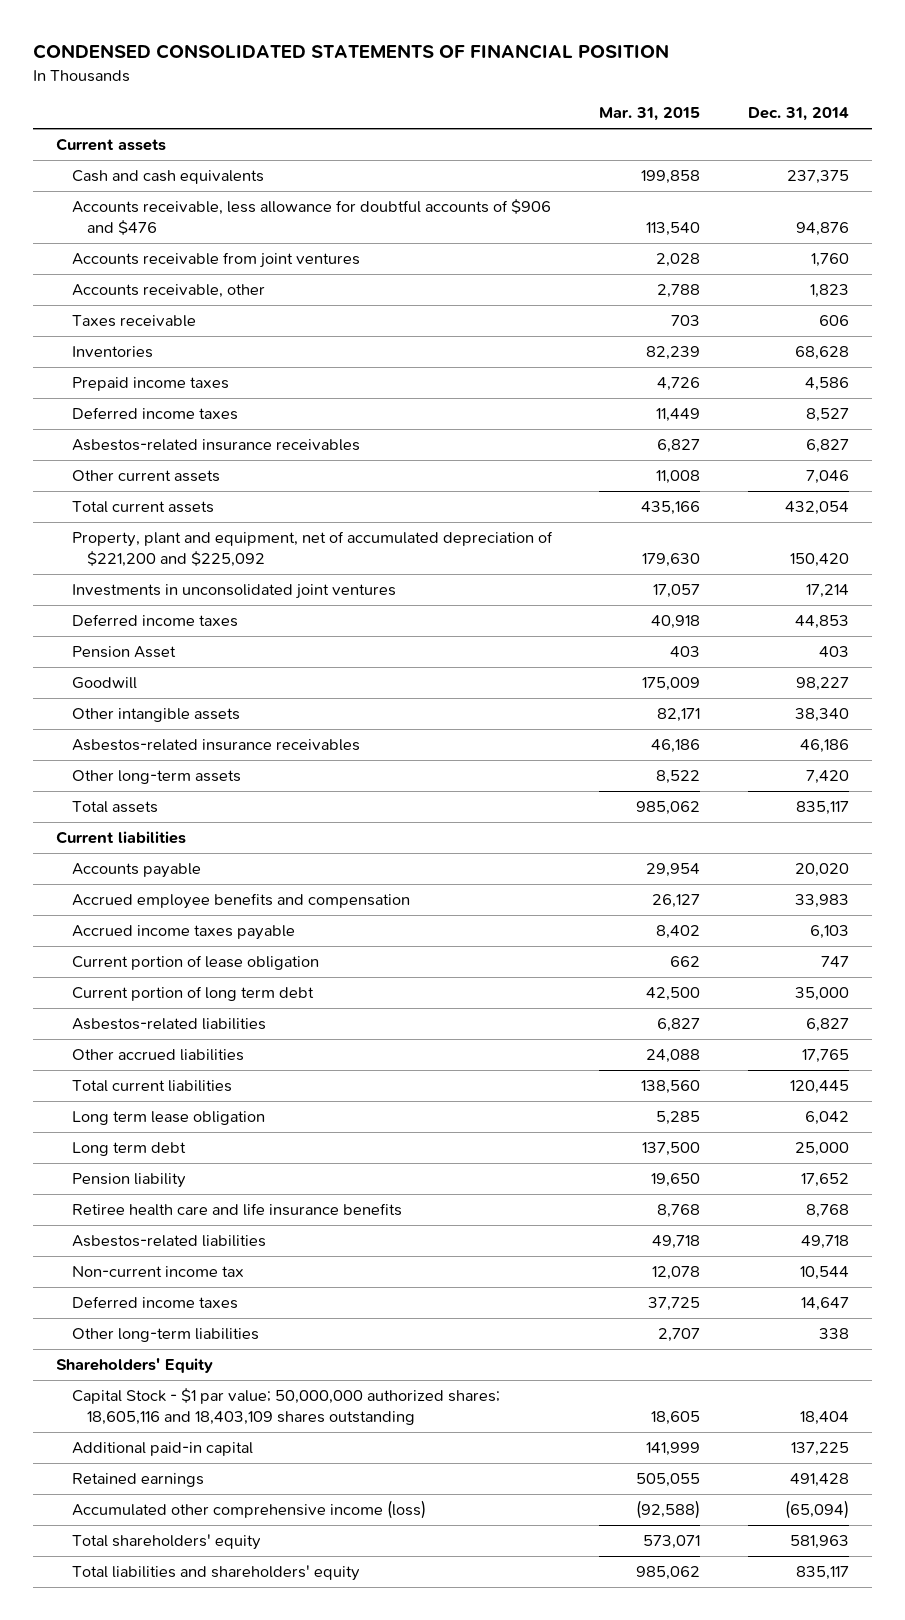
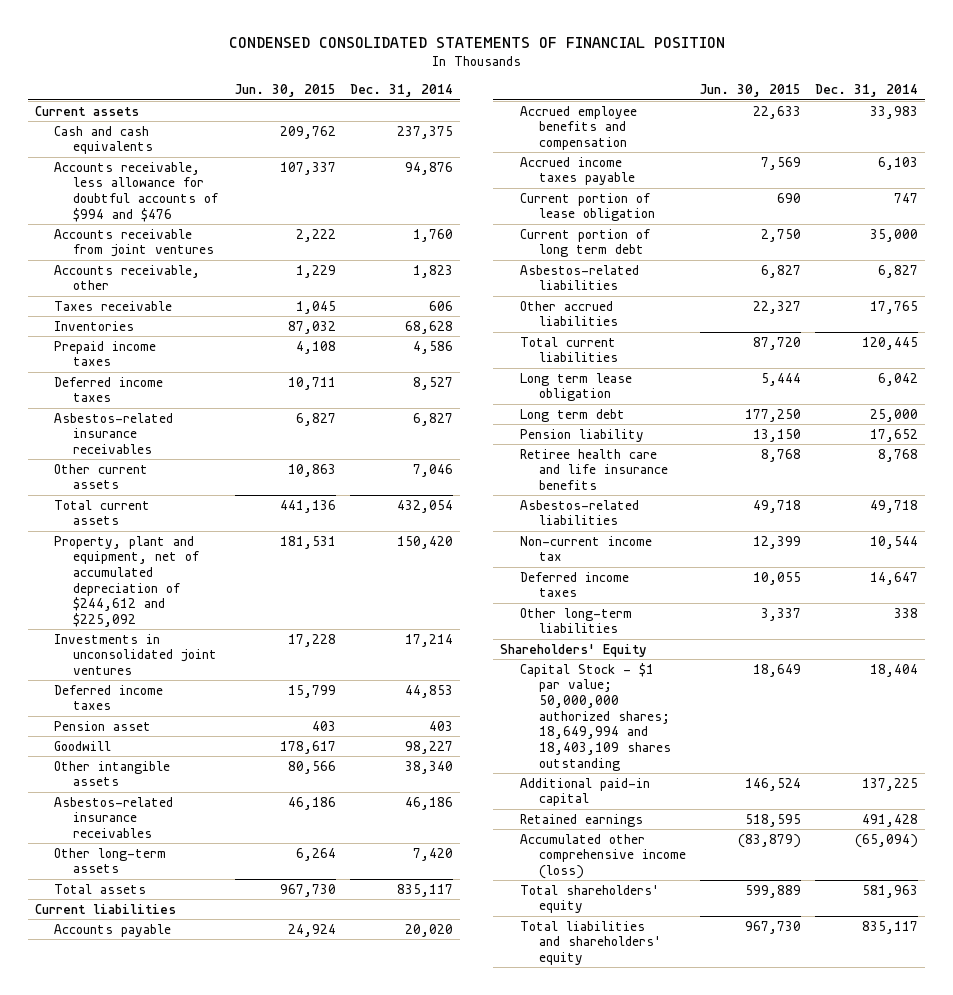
[599,107,701,122] Mar. 31, 2015 -> none
none -> [234,84,336,98] Jun. 30, 2015
[71,198,551,235] Accounts receivable, less allowance for doubtful accounts of $906 and $476 -> [54,161,219,222] Accounts receivable, less allowance for doubtful accounts of $994 and $476
[71,530,553,567] Property, plant and equipment, net of accumulated depreciation of $221,200 and $225,092 -> [54,535,200,627] Property, plant and equipment, net of accumulated depreciation of $244,612 and $225,092
[71,645,176,658] Pension Asset -> [54,720,152,731] Pension asset
[71,1387,500,1425] Capital Stock - $1 par value; 50,000,000 authorized shares; 18,605,116 and 18,403,109 shares outstanding -> [519,662,671,771] Capital Stock - $1 par value; 50,000,000 authorized shares; 18,649,994 and 18,403,109 shares outstanding

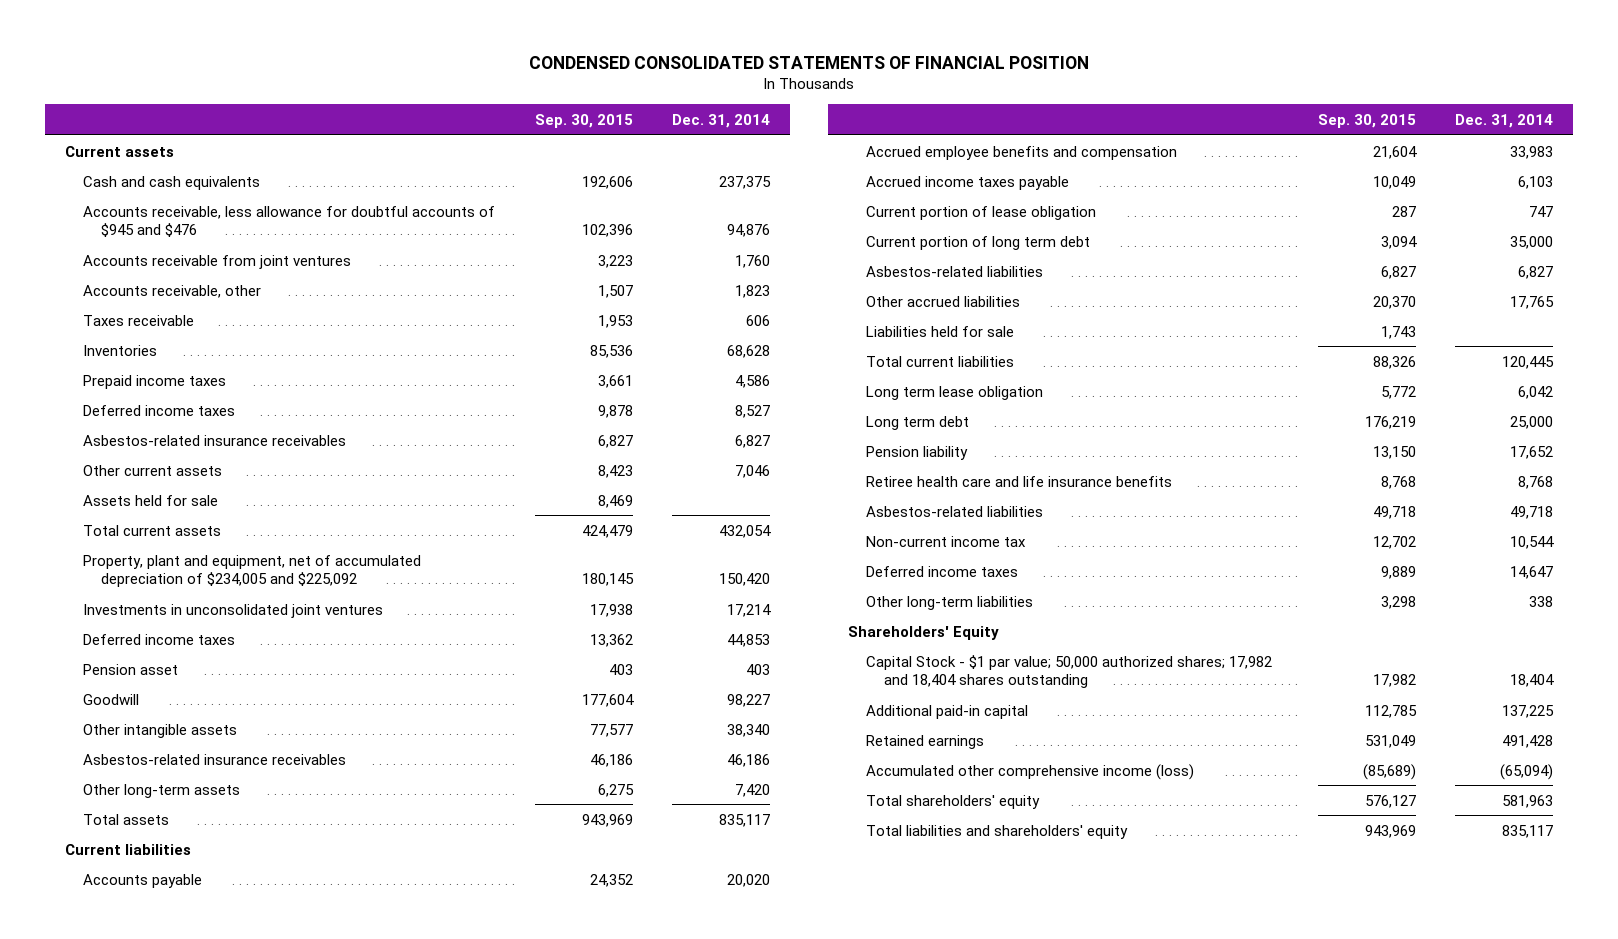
[234,84,336,98] Jun. 30, 2015 -> none
none -> [534,113,633,128] Sep. 30, 2015
[54,161,219,222] Accounts receivable, less allowance for doubtful accounts of $994 and $476 -> [82,205,495,237] Accounts receivable, less allowance for doubtful accounts of $945 and $476
none -> [82,494,218,506] Assets held for sale
[54,535,200,627] Property, plant and equipment, net of accumulated depreciation of $244,612 and $225,092 -> [82,554,421,587] Property, plant and equipment, net of accumulated depreciation of $234,005 and $225,092
none -> [866,325,1015,337] Liabilities held for sale
[519,662,671,771] Capital Stock - $1 par value; 50,000,000 authorized shares; 18,649,994 and 18,403,109 shares outstanding -> [866,654,1273,688] Capital Stock - $1 par value; 50,000 authorized shares; 17,982 and 18,404 shares outstanding

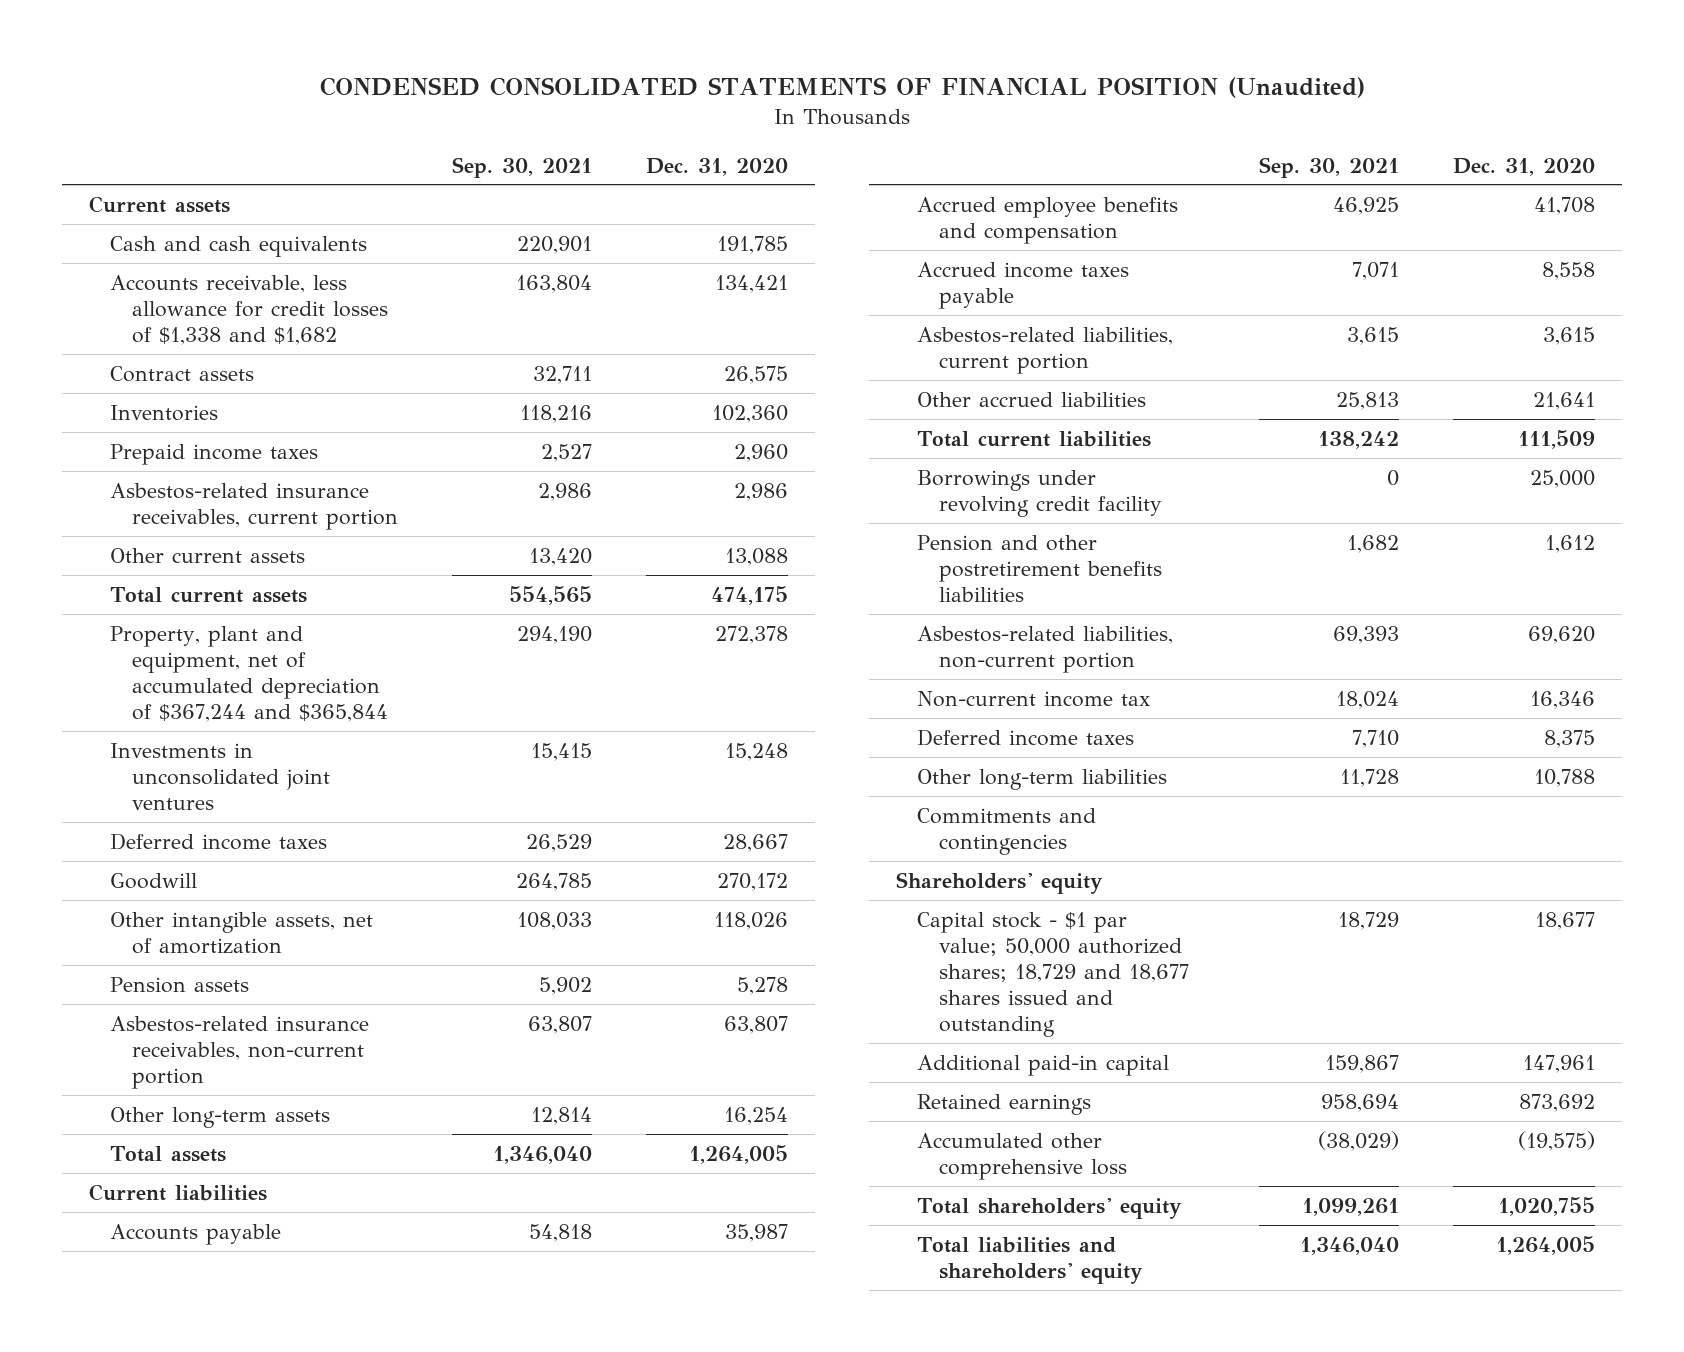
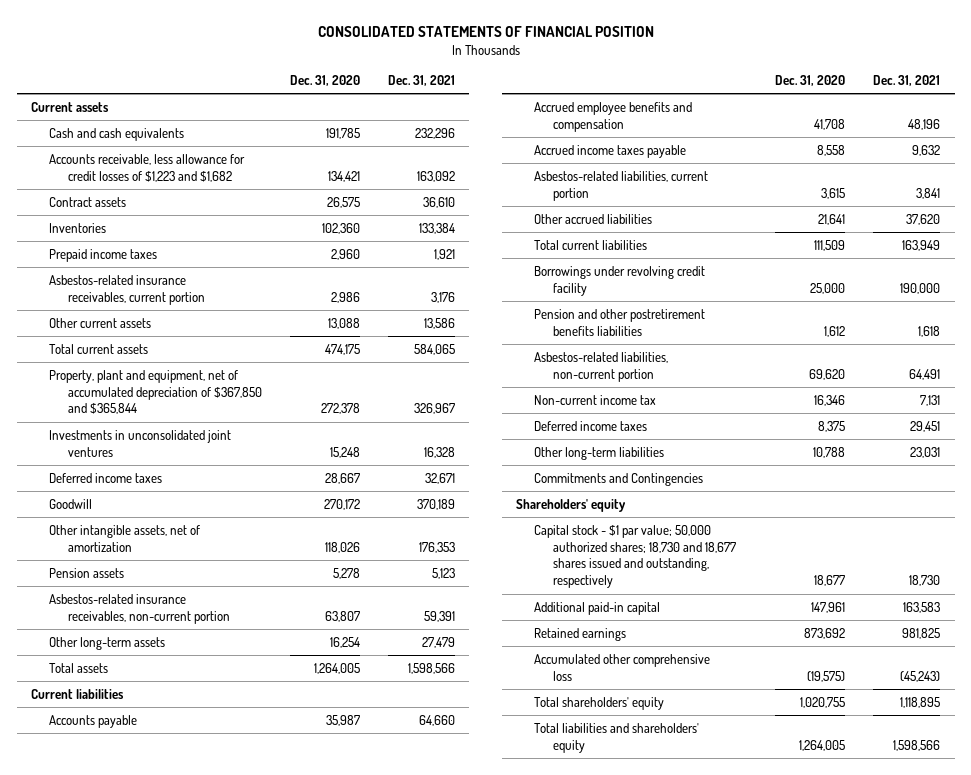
[320,77,1366,99] CONDENSED CONSOLIDATED STATEMENTS OF FINANCIAL POSITION (Unaudited) -> [317,25,654,37] CONSOLIDATED STATEMENTS OF FINANCIAL POSITION
[451,156,592,178] Sep. 30, 2021 -> none
none -> [388,75,456,87] Dec. 31, 2021
[110,274,388,345] Accounts receivable, less allowance for credit losses of $1,338 and $1,682 -> [49,153,246,182] Accounts receivable, less allowance for credit losses of $1,223 and $1,682
[110,625,388,722] Property, plant and equipment, net of accumulated depreciation of $367,244 and $365,844 -> [49,369,262,415] Property, plant and equipment, net of accumulated depreciation of $367,850 and $365,844
[917,807,1097,855] Commitments and contingencies -> [534,472,704,486] Commitments and Contingencies
[917,911,1189,1037] Capital stock - $1 par value; 50,000 authorized shares; 18,729 and 18,677 shares issued and outstanding -> [534,524,736,589] Capital stock - $1 par value; 50,000 authorized shares; 18,730 and 18,677 shares issued and outstanding, respectively

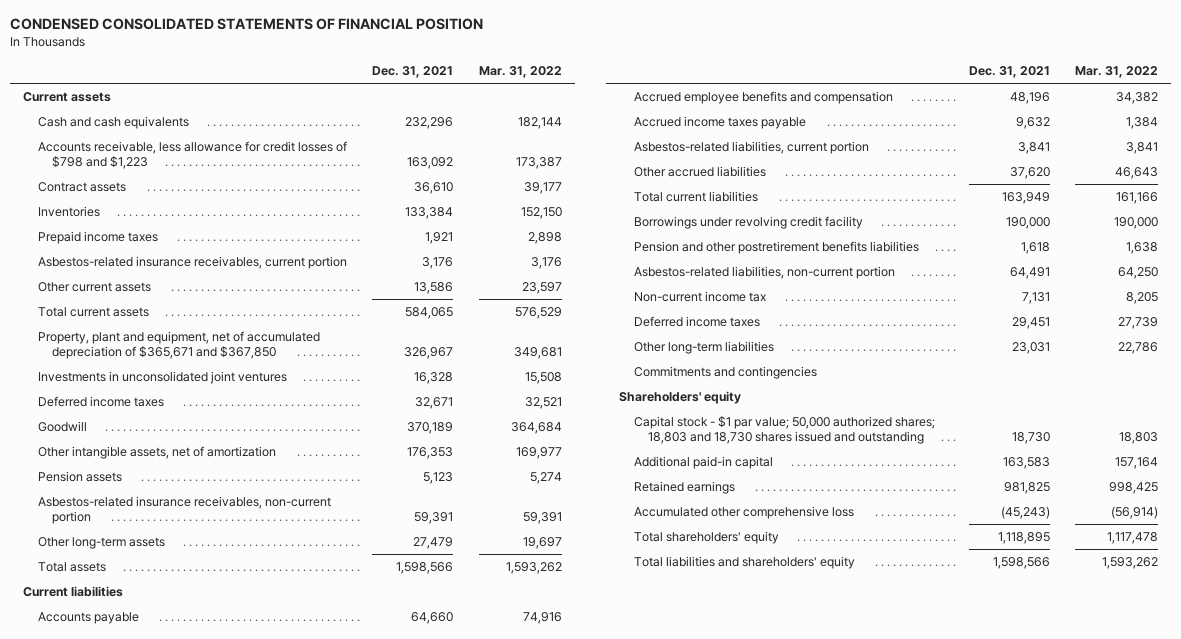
[317,25,654,37] CONSOLIDATED STATEMENTS OF FINANCIAL POSITION -> [10,18,484,31] CONDENSED CONSOLIDATED STATEMENTS OF FINANCIAL POSITION
[289,75,360,87] Dec. 31, 2020 -> none
none -> [479,66,563,79] Mar. 31, 2022
[49,153,246,182] Accounts receivable, less allowance for credit losses of $1,223 and $1,682 -> [37,140,347,169] Accounts receivable, less allowance for credit losses of $798 and $1,223
[49,369,262,415] Property, plant and equipment, net of accumulated depreciation of $367,850 and $365,844 -> [37,330,320,359] Property, plant and equipment, net of accumulated depreciation of $365,671 and $367,850
[534,472,704,486] Commitments and Contingencies -> [633,365,817,379] Commitments and contingencies
[534,524,736,589] Capital stock - $1 par value; 50,000 authorized shares; 18,730 and 18,677 shares issued and outstanding, respectively -> [633,415,935,444] Capital stock - $1 par value; 50,000 authorized shares; 18,803 and 18,730 shares issued and outstanding

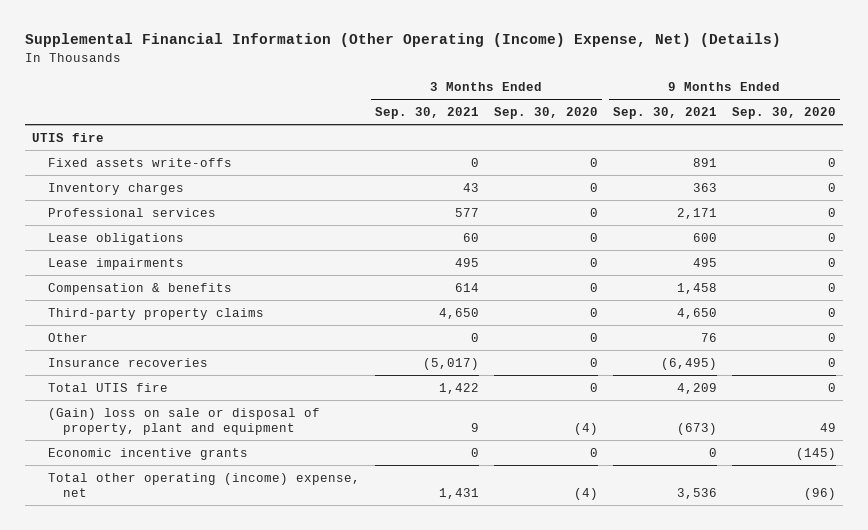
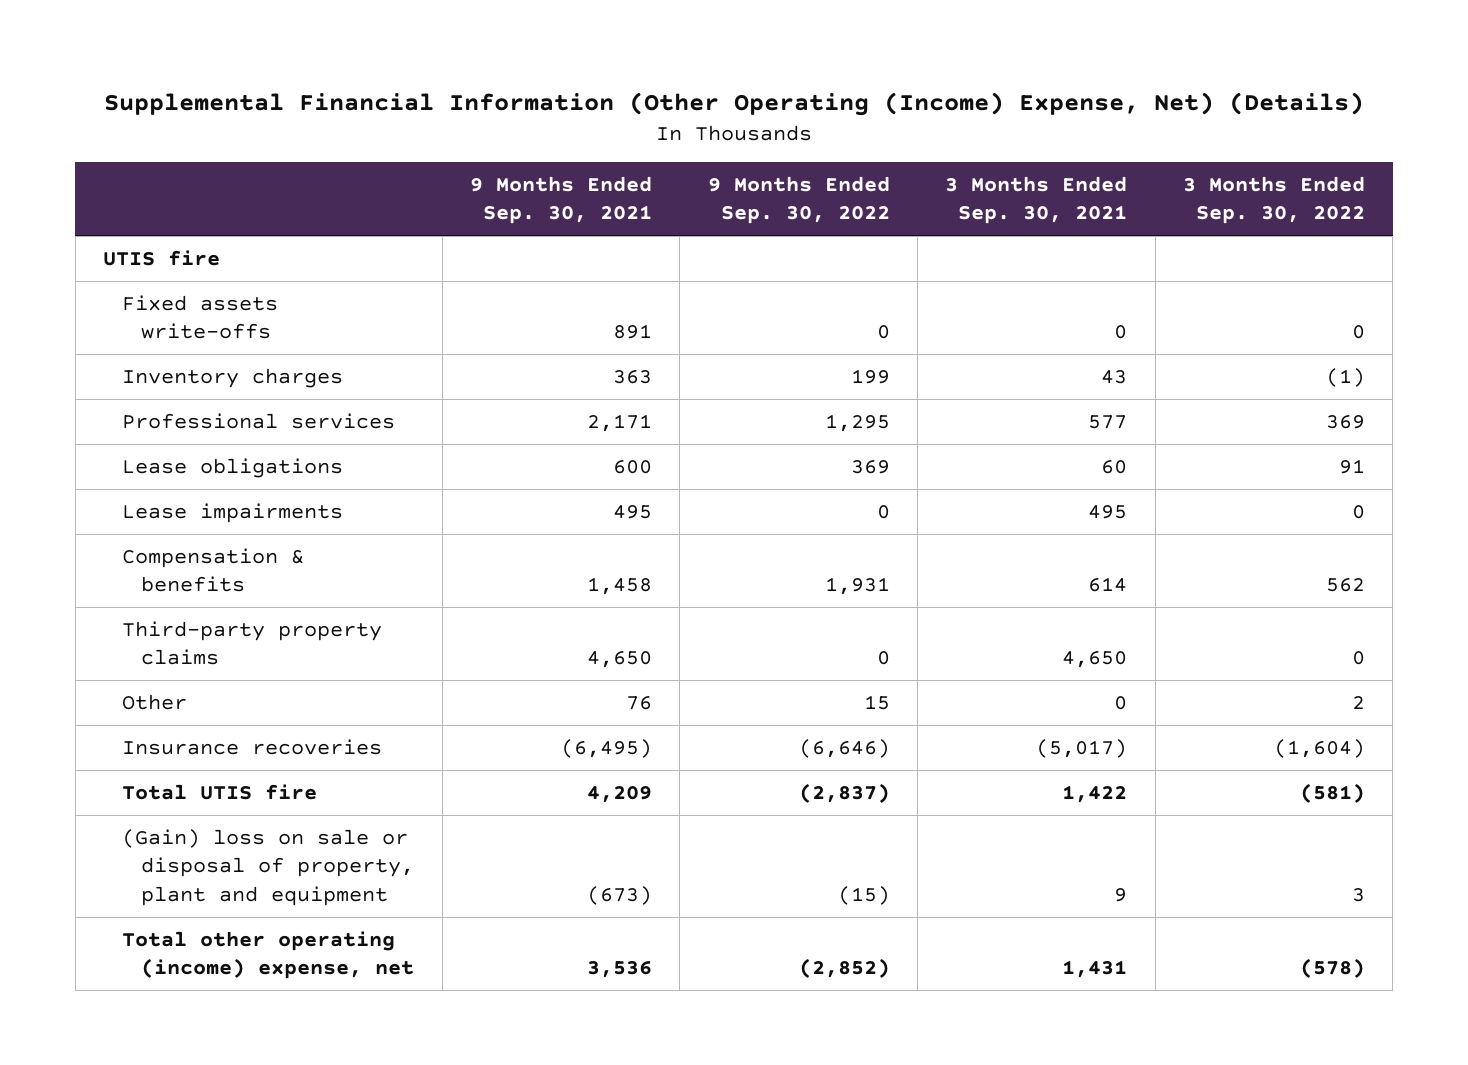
[493,106,598,119] Sep. 30, 2020 -> none
[731,106,836,119] Sep. 30, 2020 -> none
none -> [707,175,890,225] 9 Months Ended Sep. 30, 2022
none -> [1182,175,1365,225] 3 Months Ended Sep. 30, 2022
[47,447,248,460] Economic incentive grants -> none

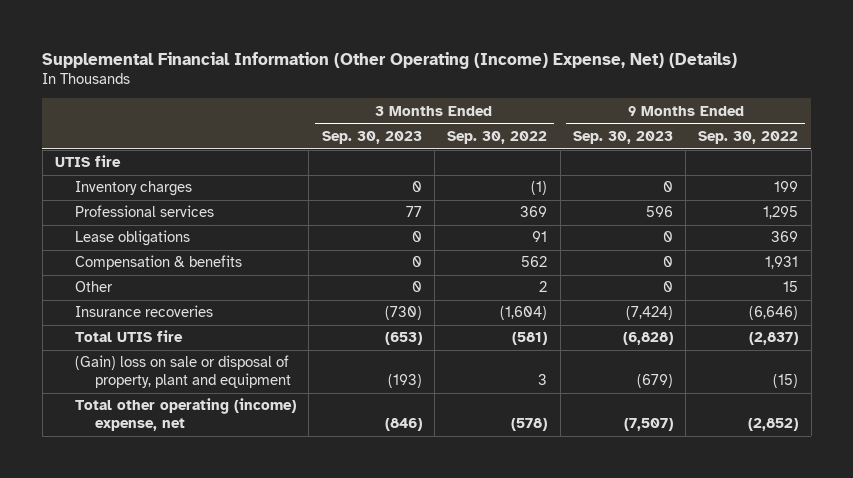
[469,175,652,225] 9 Months Ended Sep. 30, 2021 -> none
[945,175,1128,225] 3 Months Ended Sep. 30, 2021 -> none
none -> [321,131,422,145] Sep. 30, 2023
none -> [572,131,673,145] Sep. 30, 2023
[122,295,279,340] Fixed assets write-offs -> none
[122,503,344,524] Lease impairments -> none
[122,621,383,666] Third-party property claims -> none

